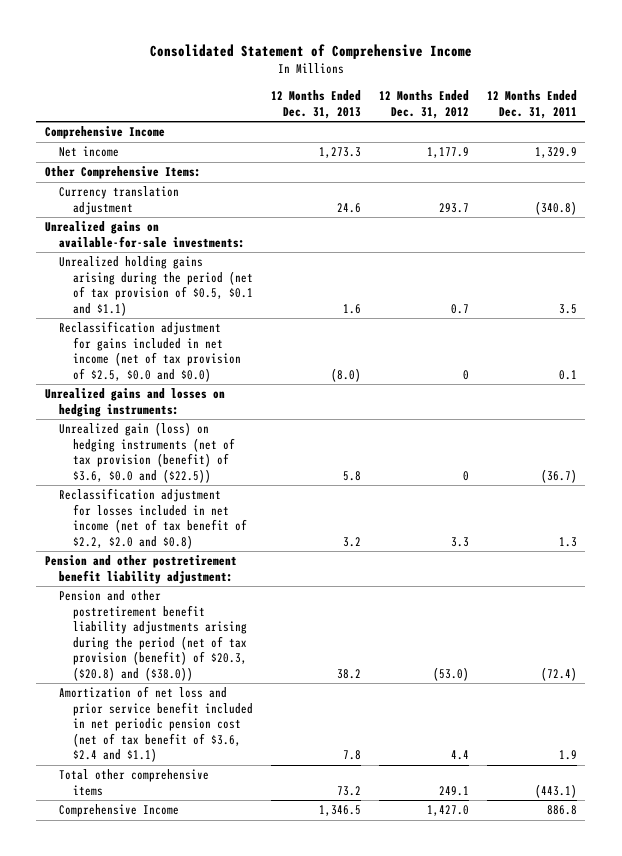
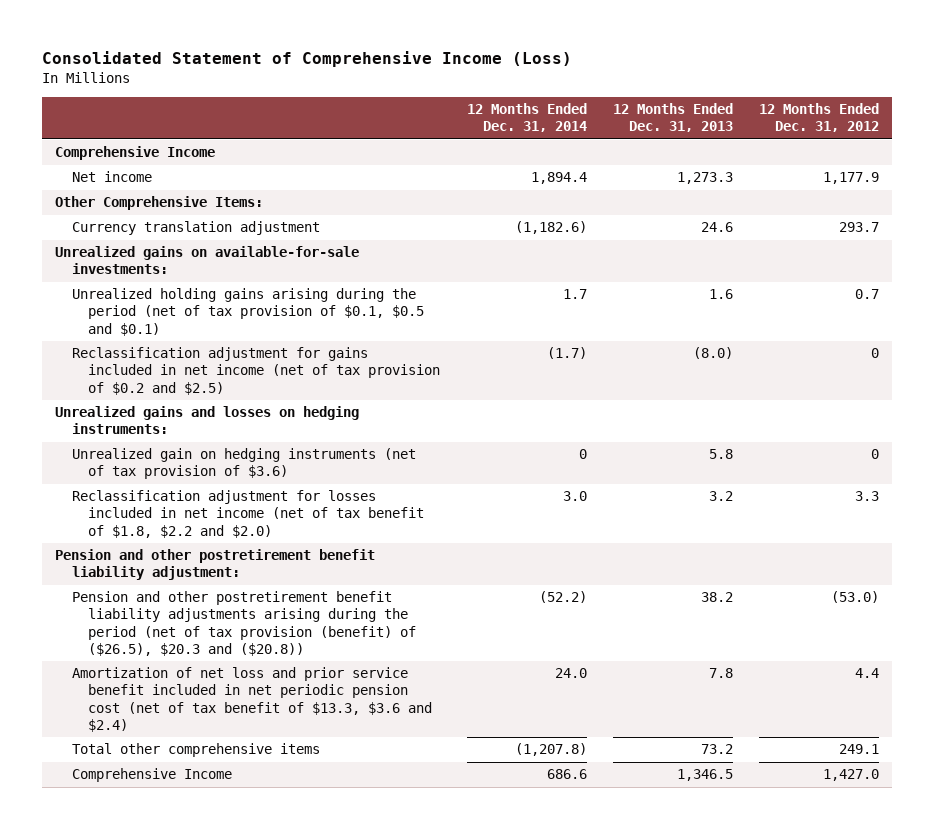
[149,43,472,59] Consolidated Statement of Comprehensive Income -> [42,50,573,67] Consolidated Statement of Comprehensive Income (Loss)
[486,90,577,119] 12 Months Ended Dec. 31, 2011 -> none
none -> [466,103,587,133] 12 Months Ended Dec. 31, 2014
[59,256,254,316] Unrealized holding gains arising during the period (net of tax provision of $0.5, $0.1 and $1.1) -> [71,288,425,336] Unrealized holding gains arising during the period (net of tax provision of $0.1, $0.5 and $0.1)
[59,321,242,382] Reclassification adjustment for gains included in net income (net of tax provision of $2.5, $0.0 and $0.0) -> [71,347,441,395] Reclassification adjustment for gains included in net income (net of tax provision of $0.2 and $2.5)
[59,422,236,483] Unrealized gain (loss) on hedging instruments (net of tax provision (benefit) of $3.6, $0.0 and ($22.5)) -> [71,448,416,480] Unrealized gain on hedging instruments (net of tax provision of $3.6)
[59,488,248,549] Reclassification adjustment for losses included in net income (net of tax benefit of $2.2, $2.0 and $0.8) -> [71,490,425,538] Reclassification adjustment for losses included in net income (net of tax benefit of $1.8, $2.2 and $2.0)
[59,590,248,681] Pension and other postretirement benefit liability adjustments arising during the period (net of tax provision (benefit) of $20.3, ($20.8) and ($38.0)) -> [71,591,417,656] Pension and other postretirement benefit liability adjustments arising during the period (net of tax provision (benefit) of ($26.5), $20.3 and ($20.8))
[59,686,254,763] Amortization of net loss and prior service benefit included in net periodic pension cost (net of tax benefit of $3.6, $2.4 and $1.1) -> [71,667,433,732] Amortization of net loss and prior service benefit included in net periodic pension cost (net of tax benefit of $13.3, $3.6 and $2.4)

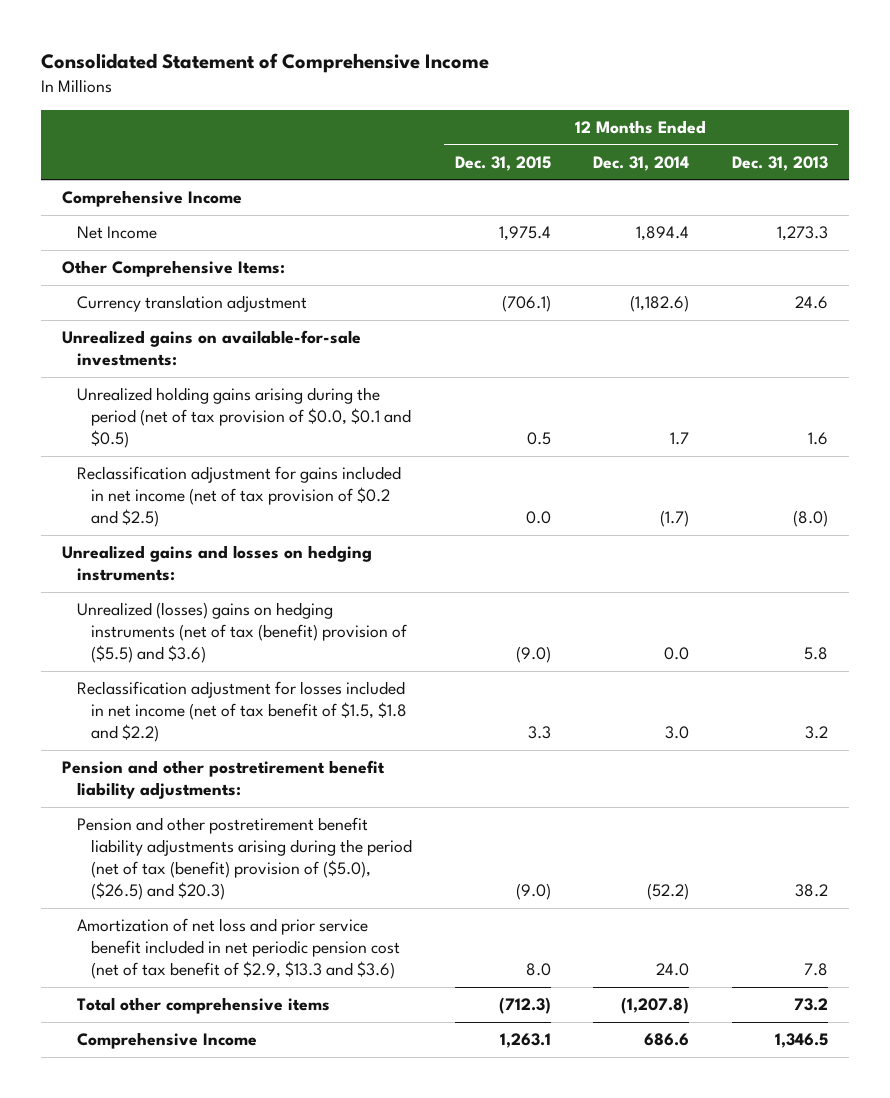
[42,50,573,67] Consolidated Statement of Comprehensive Income (Loss) -> [40,53,489,74] Consolidated Statement of Comprehensive Income
[758,103,879,133] 12 Months Ended Dec. 31, 2012 -> none
none -> [454,155,551,171] Dec. 31, 2015
[71,171,152,183] Net income -> [76,226,157,240] Net Income
[71,288,425,336] Unrealized holding gains arising during the period (net of tax provision of $0.1, $0.5 and $0.1) -> [76,387,412,449] Unrealized holding gains arising during the period (net of tax provision of $0.0, $0.1 and $0.5)
[71,448,416,480] Unrealized gain on hedging instruments (net of tax provision of $3.6) -> [76,602,408,664] Unrealized (losses) gains on hedging instruments (net of tax (benefit) provision of ($5.5) and $3.6)
[578,449,587,460] 0 -> [664,647,690,661] 0.0
[71,490,425,538] Reclassification adjustment for losses included in net income (net of tax benefit of $1.8, $2.2 and $2.0) -> [76,681,408,743] Reclassification adjustment for losses included in net income (net of tax benefit of $1.5, $1.8 and $2.2)
[55,549,376,581] Pension and other postretirement benefit liability adjustment: -> [62,760,386,800] Pension and other postretirement benefit liability adjustments:
[71,591,417,656] Pension and other postretirement benefit liability adjustments arising during the period (net of tax provision (benefit) of ($26.5), $20.3 and ($20.8)) -> [76,817,413,901] Pension and other postretirement benefit liability adjustments arising during the period (net of tax (benefit) provision of ($5.0), ($26.5) and $20.3)
[71,667,433,732] Amortization of net loss and prior service benefit included in net periodic pension cost (net of tax benefit of $13.3, $3.6 and $2.4) -> [76,918,401,980] Amortization of net loss and prior service benefit included in net periodic pension cost (net of tax benefit of $2.9, $13.3 and $3.6)

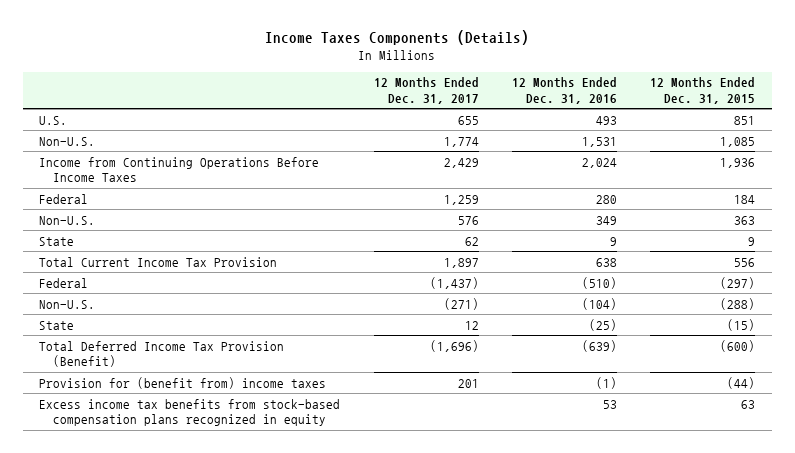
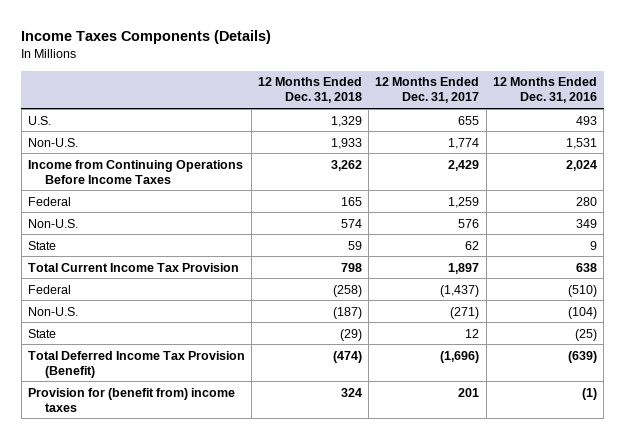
[650,77,756,104] 12 Months Ended Dec. 31, 2015 -> none
none -> [258,77,363,104] 12 Months Ended Dec. 31, 2018
[39,398,341,427] Excess income tax benefits from stock-based compensation plans recognized in equity -> none

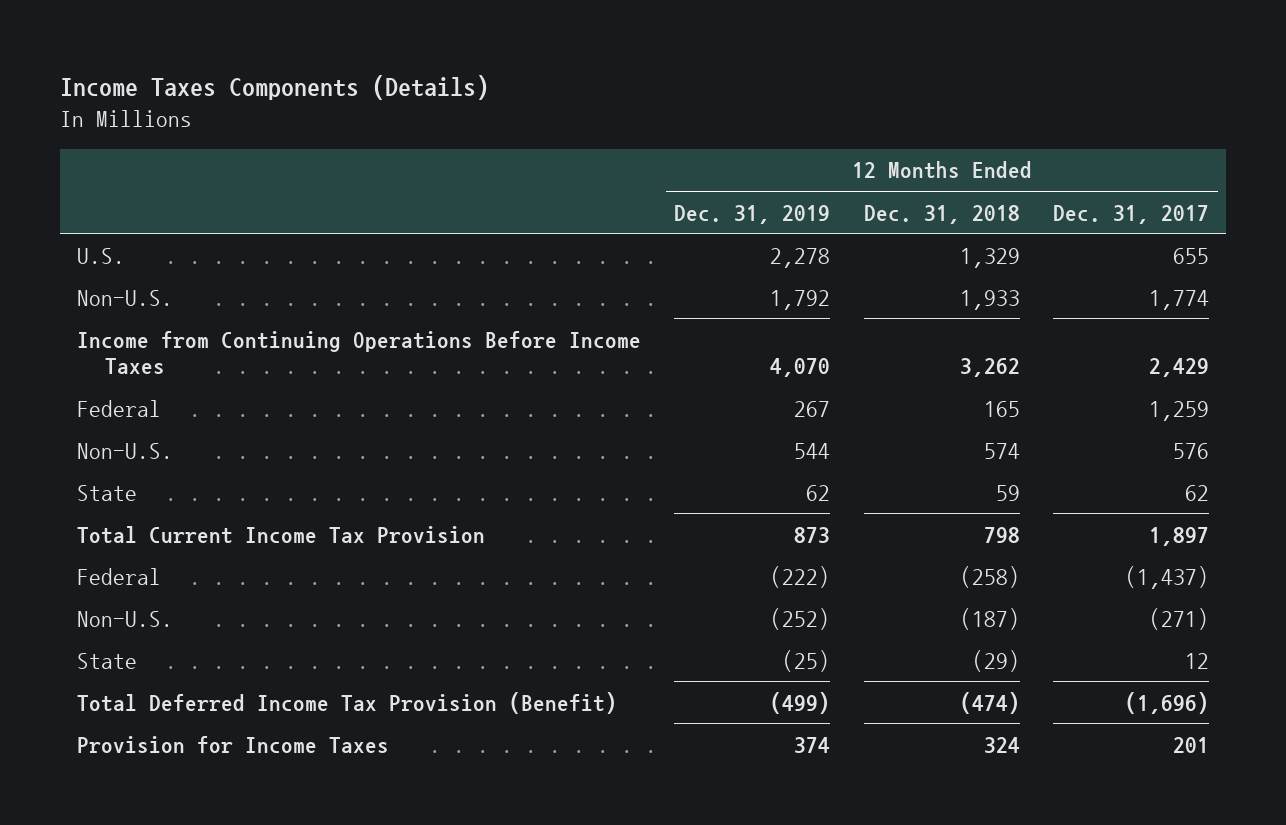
[492,77,597,104] 12 Months Ended Dec. 31, 2016 -> none
none -> [674,204,831,224] Dec. 31, 2019
[27,387,235,412] Provision for (benefit from) income taxes -> [76,735,389,754] Provision for Income Taxes

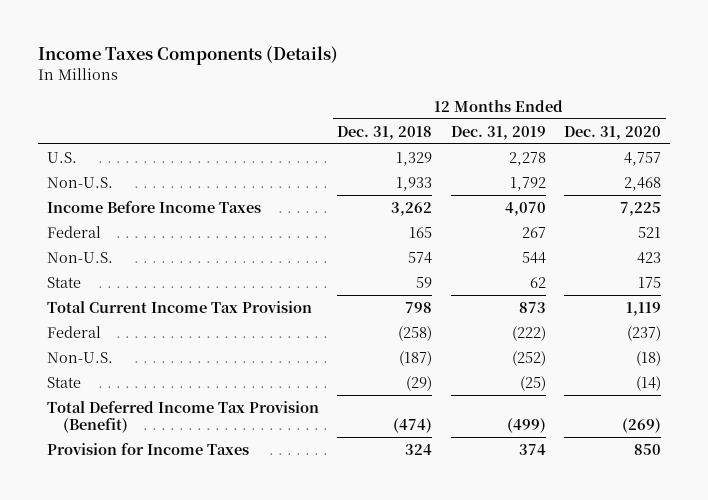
[1053,204,1210,224] Dec. 31, 2017 -> none
none -> [564,125,662,140] Dec. 31, 2020
[76,330,641,375] Income from Continuing Operations Before Income Taxes -> [47,200,262,213] Income Before Income Taxes

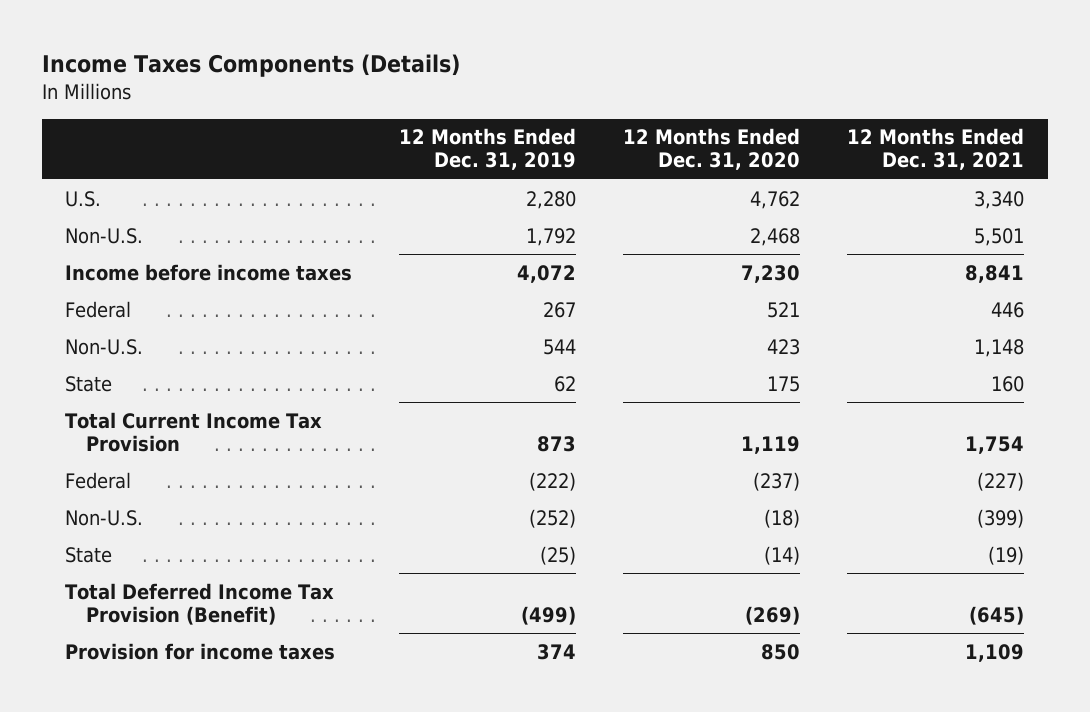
[337,125,433,140] Dec. 31, 2018 -> none
none -> [847,128,1025,171] 12 Months Ended Dec. 31, 2021
[508,151,546,166] 2,278 -> [526,190,577,209] 2,280
[624,151,662,166] 4,757 -> [750,190,801,209] 4,762
[47,200,262,213] Income Before Income Taxes -> [65,263,353,281] Income before income taxes
[504,201,546,216] 4,070 -> [517,264,577,283] 4,072
[620,201,662,216] 7,225 -> [741,264,801,283] 7,230
[47,442,250,455] Provision for Income Taxes -> [65,642,336,660] Provision for income taxes

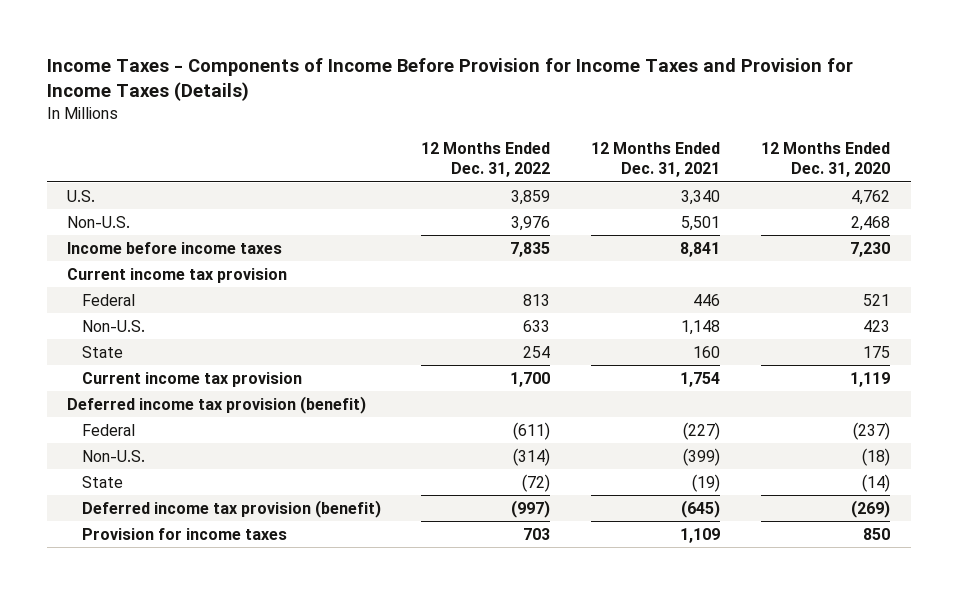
[41,54,460,78] Income Taxes Components (Details) -> [46,57,853,101] Income Taxes - Components of Income Before Provision for Income Taxes and Provision for Income Taxes (Details)
[399,128,577,171] 12 Months Ended Dec. 31, 2019 -> none
none -> [421,141,551,178] 12 Months Ended Dec. 31, 2022
none -> [67,267,288,283] Current income tax provision
[65,411,323,452] Total Current Income Tax Provision -> [81,371,302,387] Current income tax provision
none -> [67,395,367,414] Deferred income tax provision (benefit)
[65,582,335,625] Total Deferred Income Tax Provision (Benefit) -> [81,499,381,518] Deferred income tax provision (benefit)

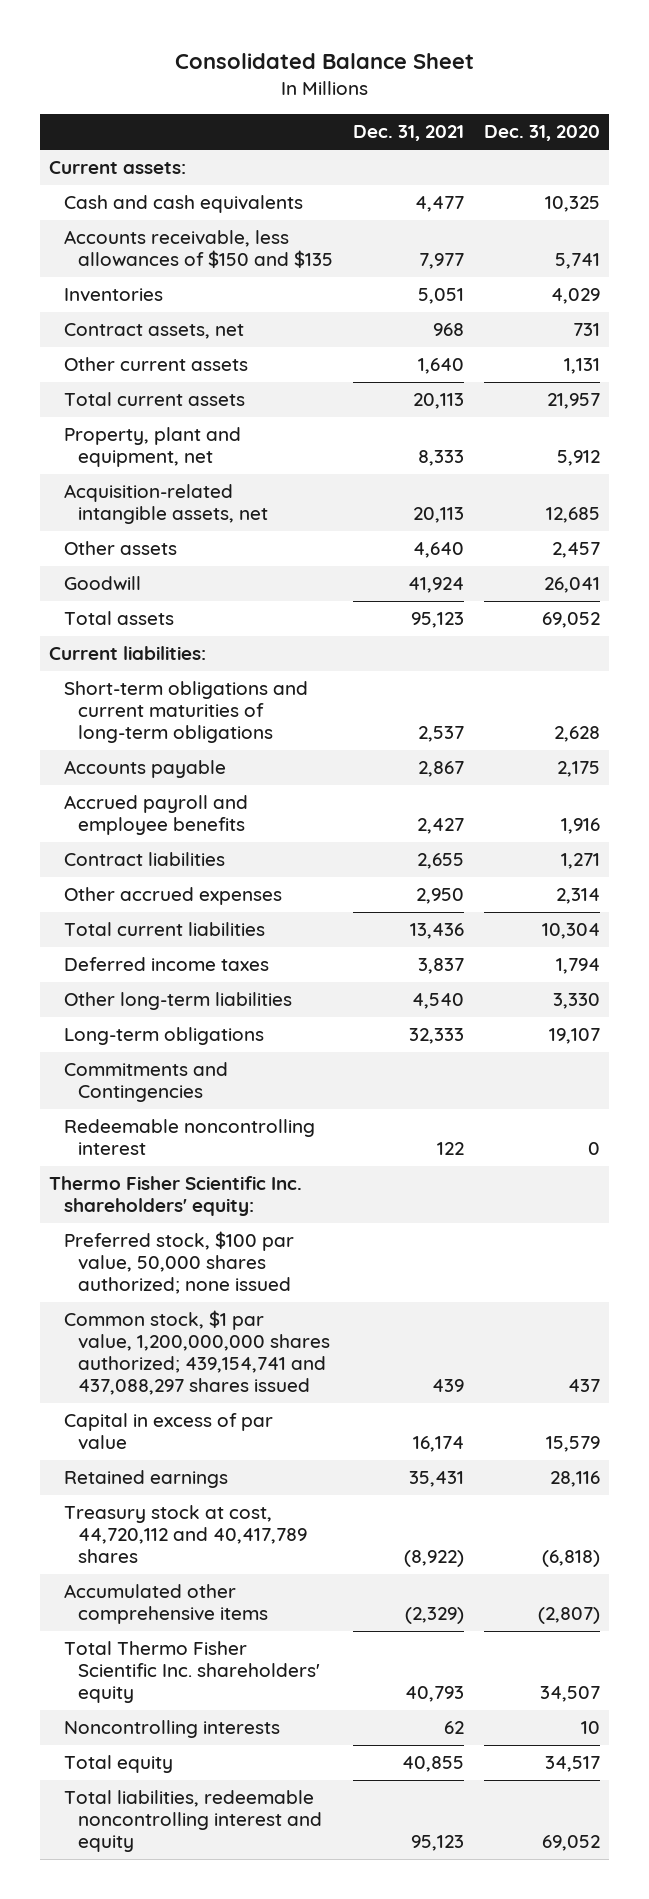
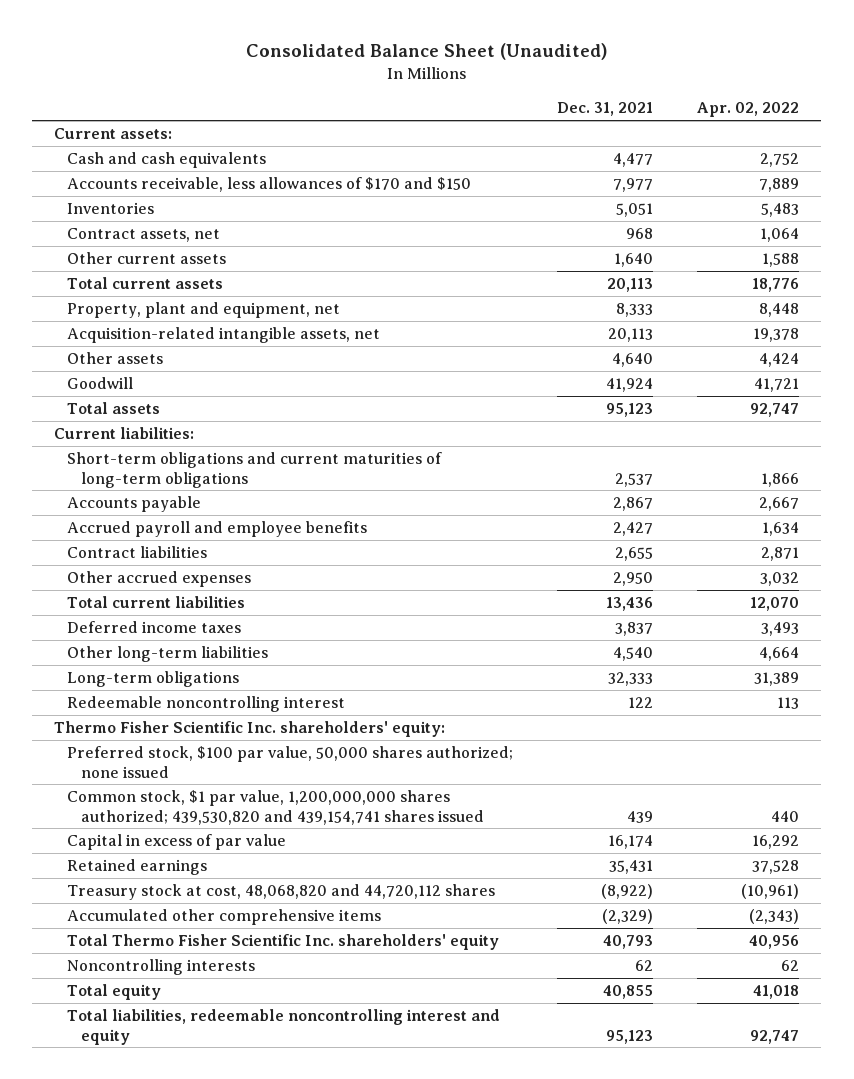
[174,53,474,70] Consolidated Balance Sheet -> [245,43,608,61] Consolidated Balance Sheet (Unaudited)
[483,125,600,142] Dec. 31, 2020 -> none
none -> [697,102,800,118] Apr. 02, 2022
[63,230,333,269] Accounts receivable, less allowances of $150 and $135 -> [67,176,472,192] Accounts receivable, less allowances of $170 and $150
[63,1062,228,1103] Commitments and Contingencies -> none
[63,1310,330,1396] Common stock, $1 par value, 1,200,000,000 shares authorized; 439,154,741 and 437,088,297 shares issued -> [67,789,484,825] Common stock, $1 par value, 1,200,000,000 shares authorized; 439,530,820 and 439,154,741 shares issued
[63,1505,307,1564] Treasury stock at cost, 44,720,112 and 40,417,789 shares -> [67,883,496,900] Treasury stock at cost, 48,068,820 and 44,720,112 shares

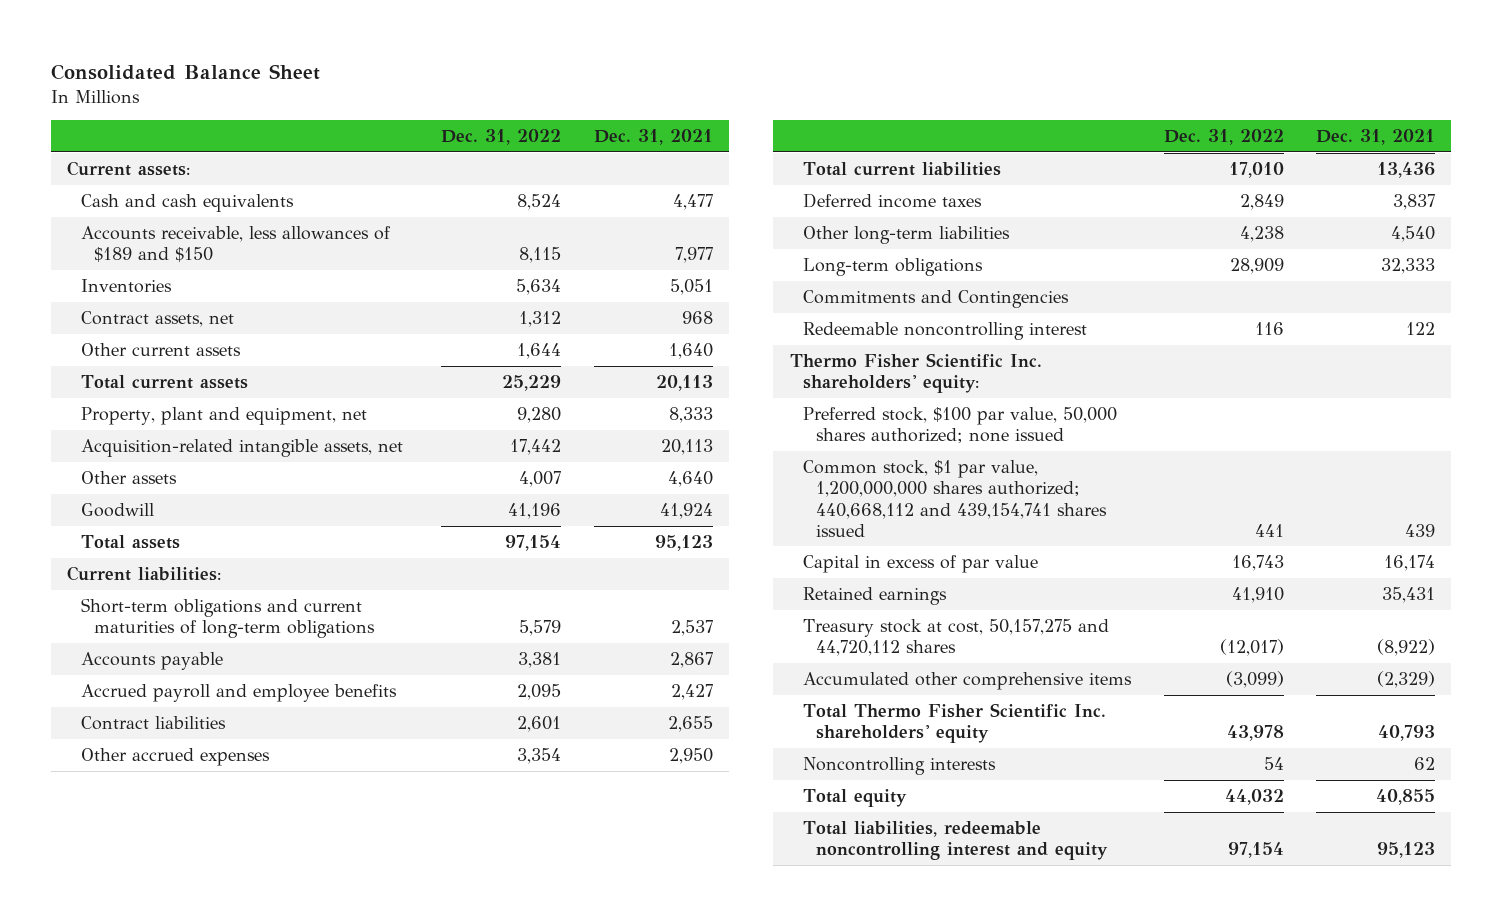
[245,43,608,61] Consolidated Balance Sheet (Unaudited) -> [50,63,320,80] Consolidated Balance Sheet
[697,102,800,118] Apr. 02, 2022 -> none
none -> [441,129,562,146] Dec. 31, 2022
[67,176,472,192] Accounts receivable, less allowances of $170 and $150 -> [80,225,391,263] Accounts receivable, less allowances of $189 and $150
none -> [803,289,1070,308] Commitments and Contingencies
[67,789,484,825] Common stock, $1 par value, 1,200,000,000 shares authorized; 439,530,820 and 439,154,741 shares issued -> [803,459,1108,537] Common stock, $1 par value, 1,200,000,000 shares authorized; 440,668,112 and 439,154,741 shares issued
[67,883,496,900] Treasury stock at cost, 48,068,820 and 44,720,112 shares -> [803,618,1110,657] Treasury stock at cost, 50,157,275 and 44,720,112 shares

